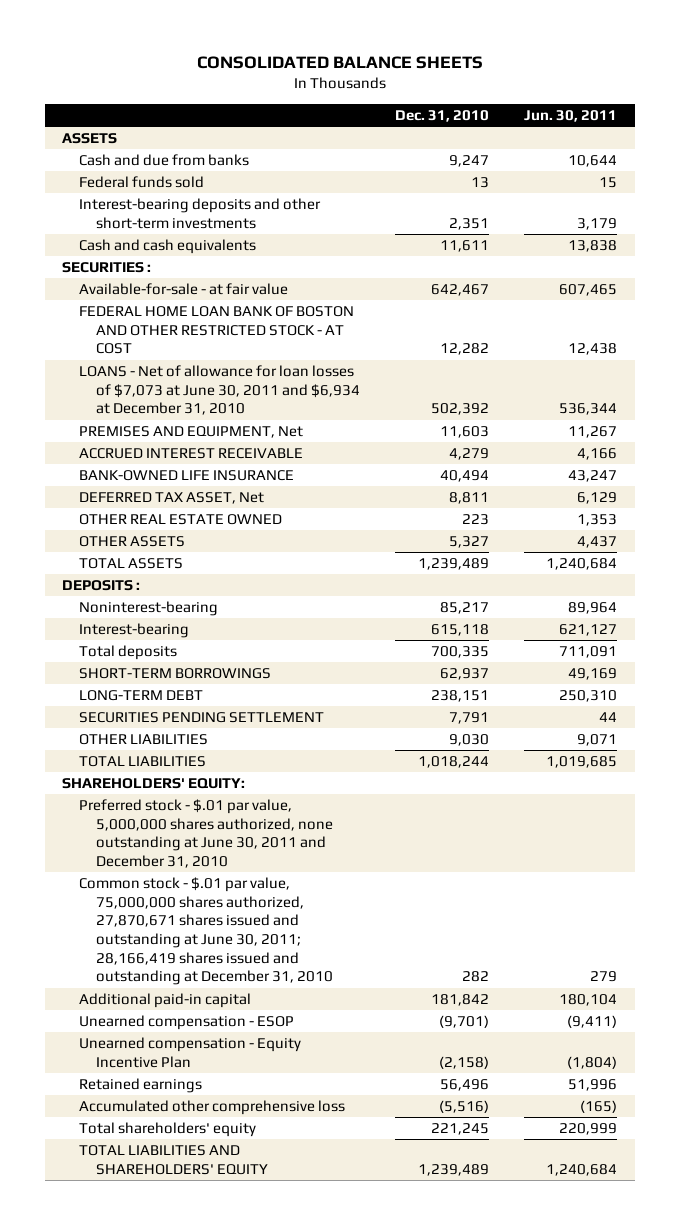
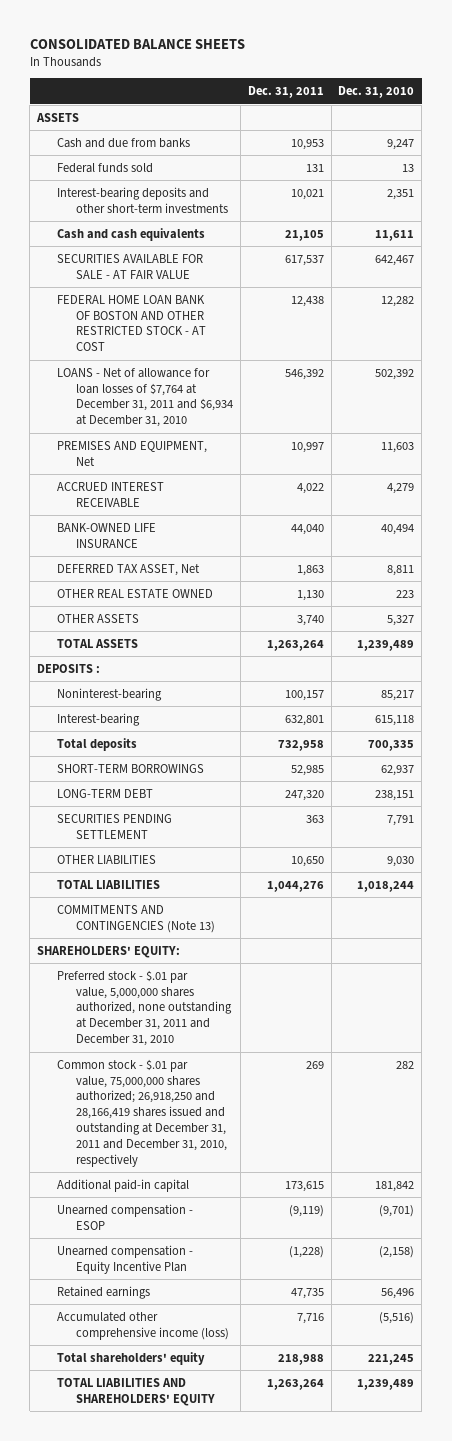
[524,109,618,122] Jun. 30, 2011 -> none
none -> [247,86,324,99] Dec. 31, 2011
[62,262,152,274] SECURITIES : -> none
[78,283,288,296] Available-for-sale - at fair value -> [56,253,203,279] SECURITIES AVAILABLE FOR SALE - AT FAIR VALUE
[78,365,360,416] LOANS - Net of allowance for loan losses of $7,073 at June 30, 2011 and $6,934 at December 31, 2010 -> [56,367,233,428] LOANS - Net of allowance for loan losses of $7,764 at December 31, 2011 and $6,934 at December 31, 2010
none -> [56,904,215,933] COMMITMENTS AND CONTINGENCIES (Note 13)
[78,799,333,869] Preferred stock - $.01 par value, 5,000,000 shares authorized, none outstanding at June 30, 2011 and December 31, 2010 -> [56,969,232,1047] Preferred stock - $.01 par value, 5,000,000 shares authorized, none outstanding at December 31, 2011 and December 31, 2010
[78,877,333,986] Common stock - $.01 par value, 75,000,000 shares authorized, 27,870,671 shares issued and outstanding at June 30, 2011; 28,166,419 shares issued and outstanding at December 31, 2010 -> [56,1058,227,1167] Common stock - $.01 par value, 75,000,000 shares authorized; 26,918,250 and 28,166,419 shares issued and outstanding at December 31, 2011 and December 31, 2010, respectively
[78,1100,345,1116] Accumulated other comprehensive loss -> [56,1311,229,1340] Accumulated other comprehensive income (loss)

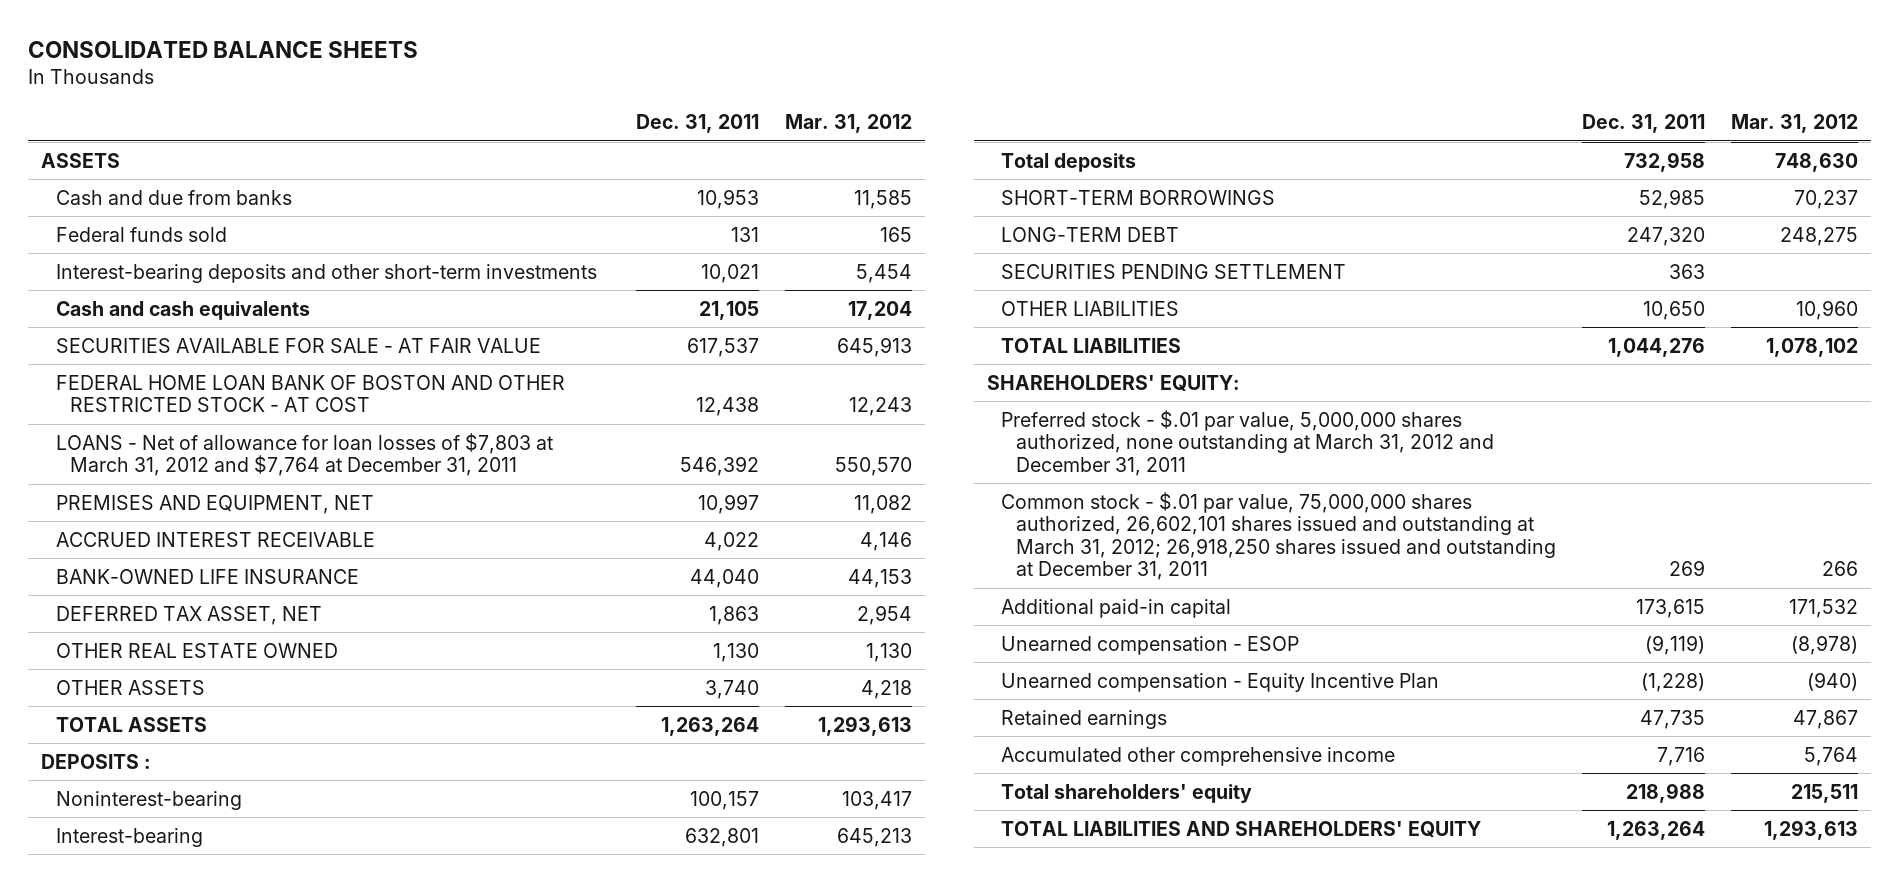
[338,86,415,99] Dec. 31, 2010 -> none
none -> [785,114,913,134] Mar. 31, 2012
[56,367,233,428] LOANS - Net of allowance for loan losses of $7,764 at December 31, 2011 and $6,934 at December 31, 2010 -> [55,432,553,477] LOANS - Net of allowance for loan losses of $7,803 at March 31, 2012 and $7,764 at December 31, 2011
[56,440,207,466] PREMISES AND EQUIPMENT, Net -> [55,494,374,514] PREMISES AND EQUIPMENT, NET
[56,563,200,576] DEFERRED TAX ASSET, Net -> [55,605,322,625] DEFERRED TAX ASSET, NET
[56,904,215,933] COMMITMENTS AND CONTINGENCIES (Note 13) -> none
[56,969,232,1047] Preferred stock - $.01 par value, 5,000,000 shares authorized, none outstanding at December 31, 2011 and December 31, 2010 -> [1001,409,1495,476] Preferred stock - $.01 par value, 5,000,000 shares authorized, none outstanding at March 31, 2012 and December 31, 2011
[56,1058,227,1167] Common stock - $.01 par value, 75,000,000 shares authorized; 26,918,250 and 28,166,419 shares issued and outstanding at December 31, 2011 and December 31, 2010, respectively -> [1001,491,1557,581] Common stock - $.01 par value, 75,000,000 shares authorized, 26,602,101 shares issued and outstanding at March 31, 2012; 26,918,250 shares issued and outstanding at December 31, 2011
[56,1311,229,1340] Accumulated other comprehensive income (loss) -> [1001,746,1396,766] Accumulated other comprehensive income

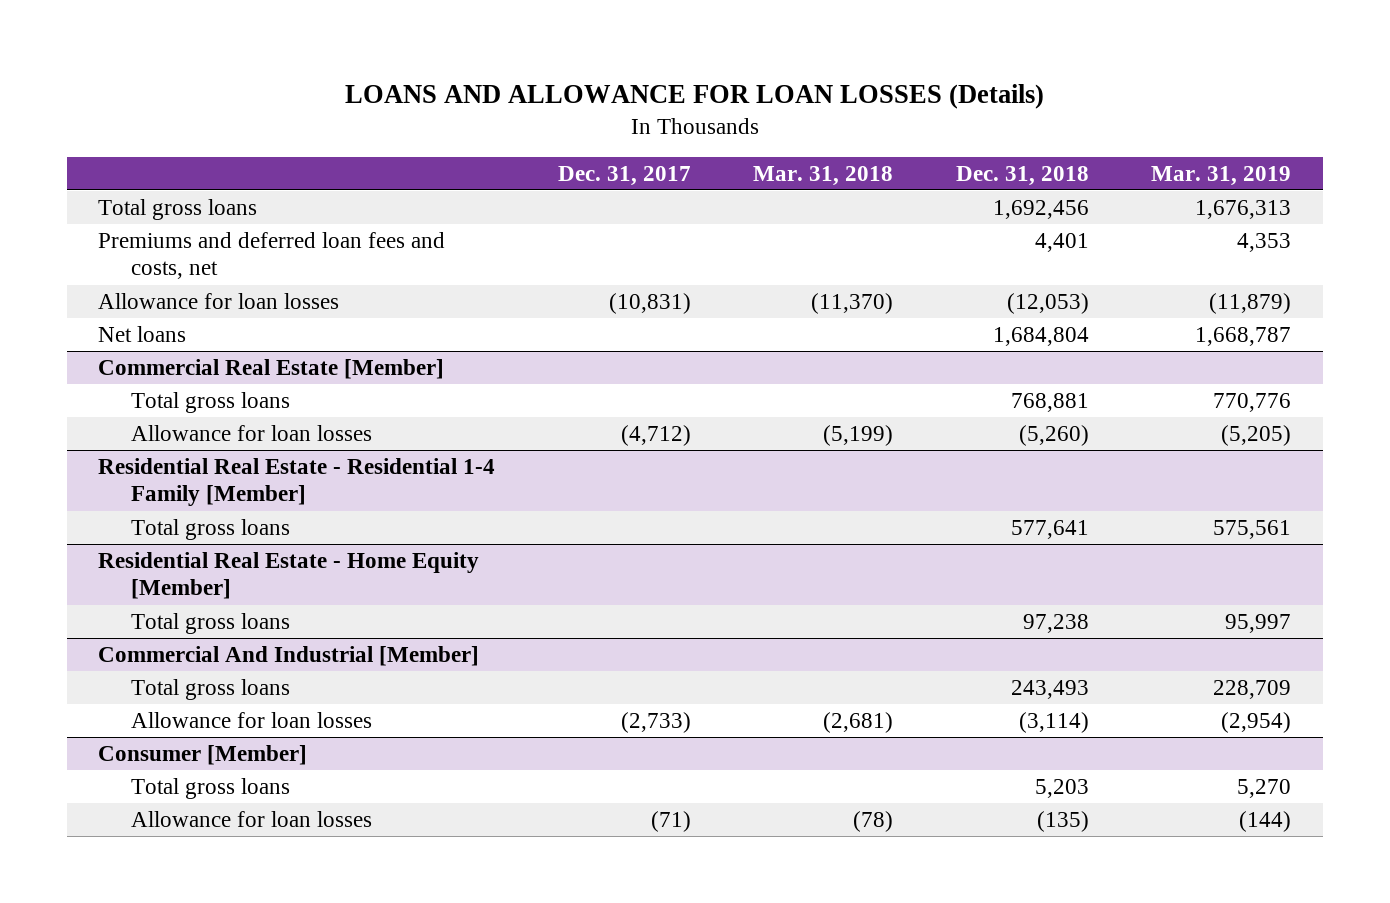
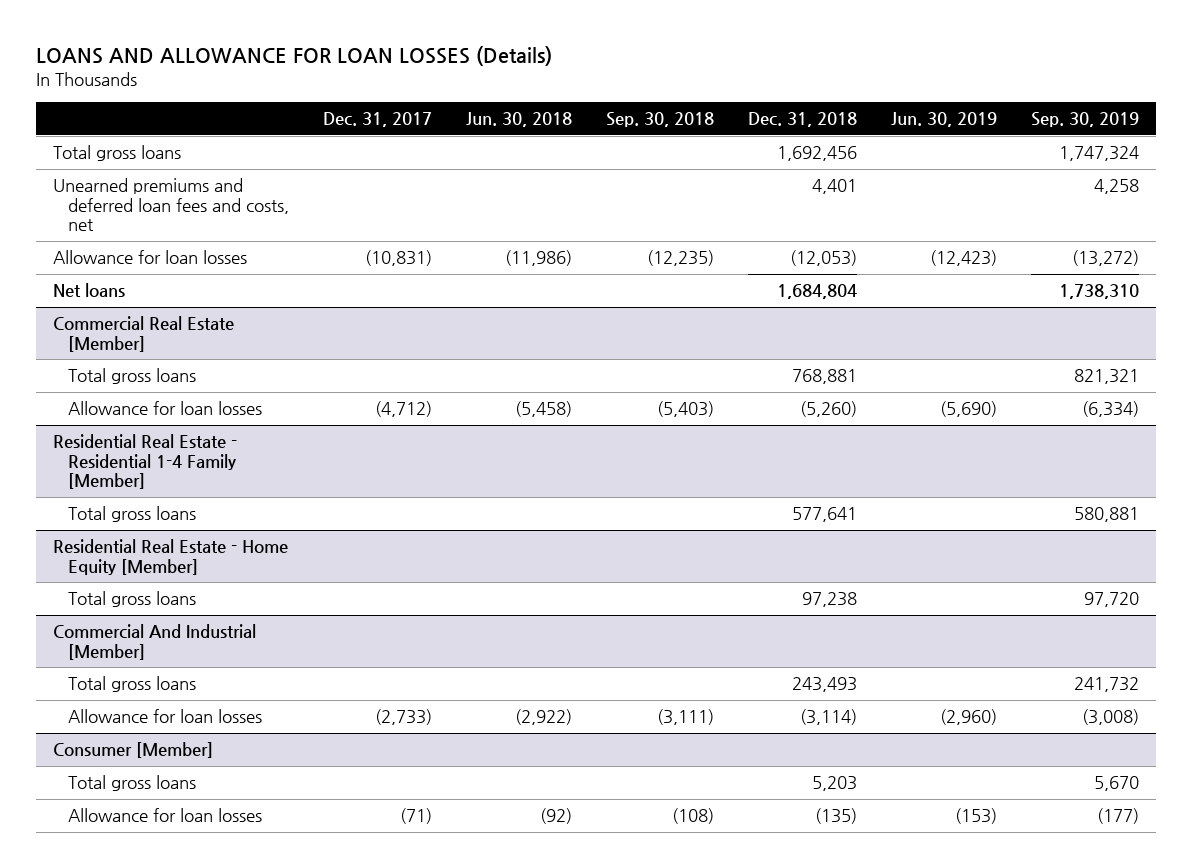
[753,165,894,186] Mar. 31, 2018 -> none
[1151,165,1292,186] Mar. 31, 2019 -> none
none -> [465,112,572,128] Jun. 30, 2018
none -> [605,112,714,128] Sep. 30, 2018
none -> [891,112,998,128] Jun. 30, 2019
none -> [1031,112,1140,128] Sep. 30, 2019
[98,232,446,280] Premiums and deferred loan fees and costs, net -> [53,178,289,232] Unearned premiums and deferred loan fees and costs, net

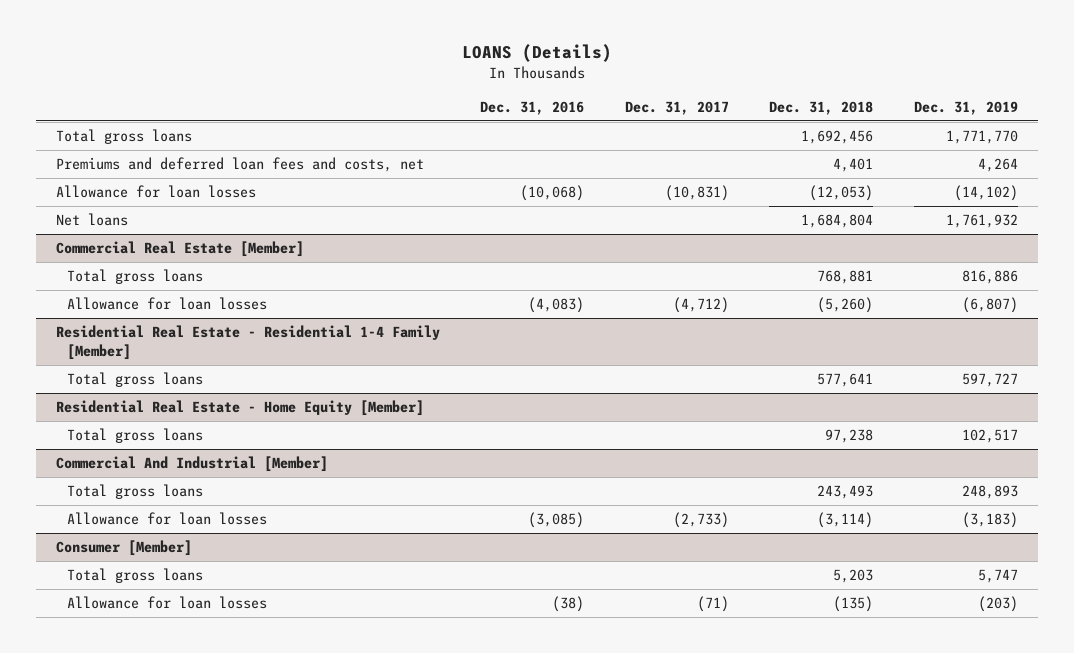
[36,46,553,67] LOANS AND ALLOWANCE FOR LOAN LOSSES (Details) -> [461,44,612,63] LOANS (Details)
[465,112,572,128] Jun. 30, 2018 -> none
[605,112,714,128] Sep. 30, 2018 -> none
[891,112,998,128] Jun. 30, 2019 -> none
[1031,112,1140,128] Sep. 30, 2019 -> none
none -> [480,101,585,116] Dec. 31, 2016
none -> [913,101,1018,116] Dec. 31, 2019
[53,178,289,232] Unearned premiums and deferred loan fees and costs, net -> [55,157,424,173] Premiums and deferred loan fees and costs, net

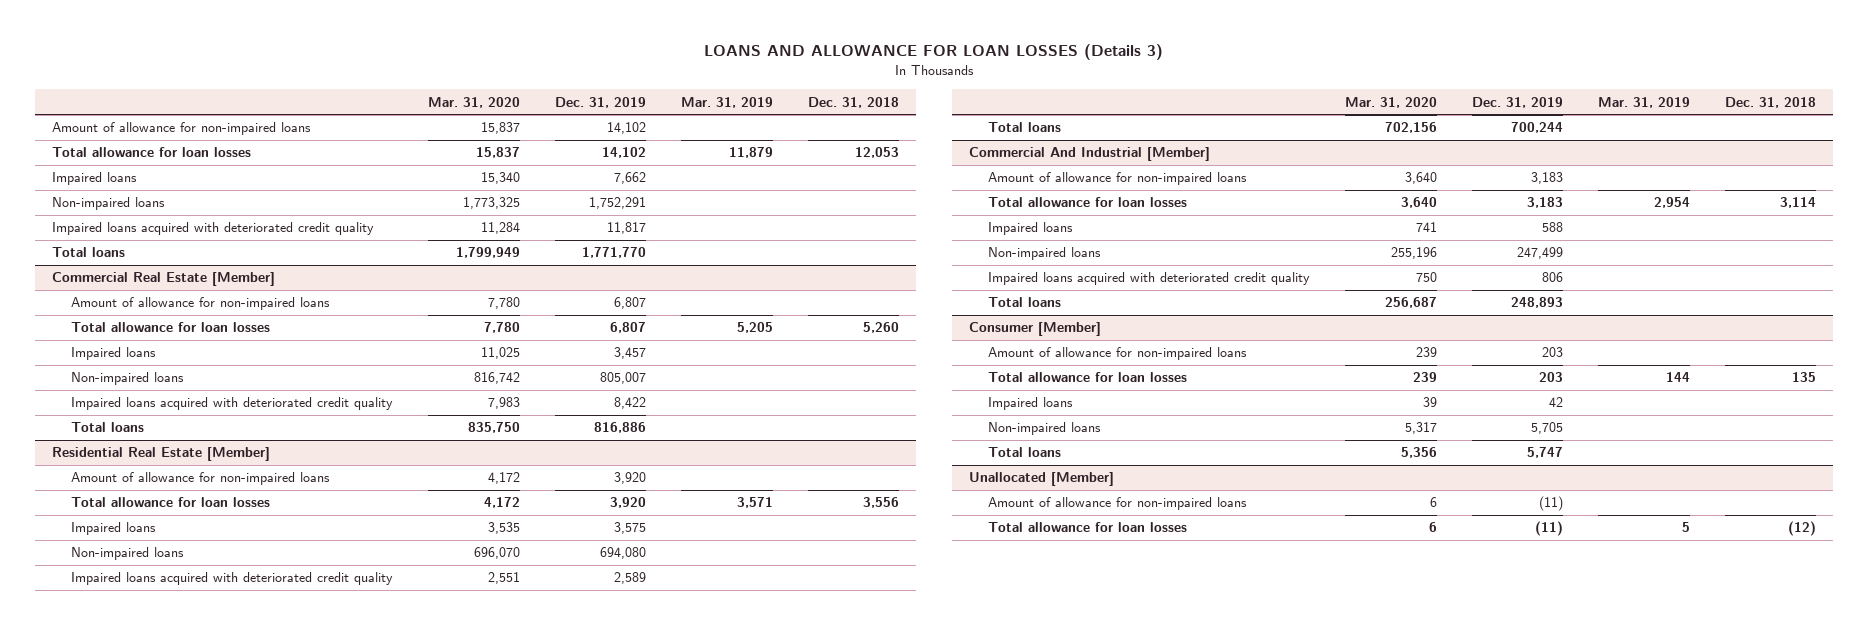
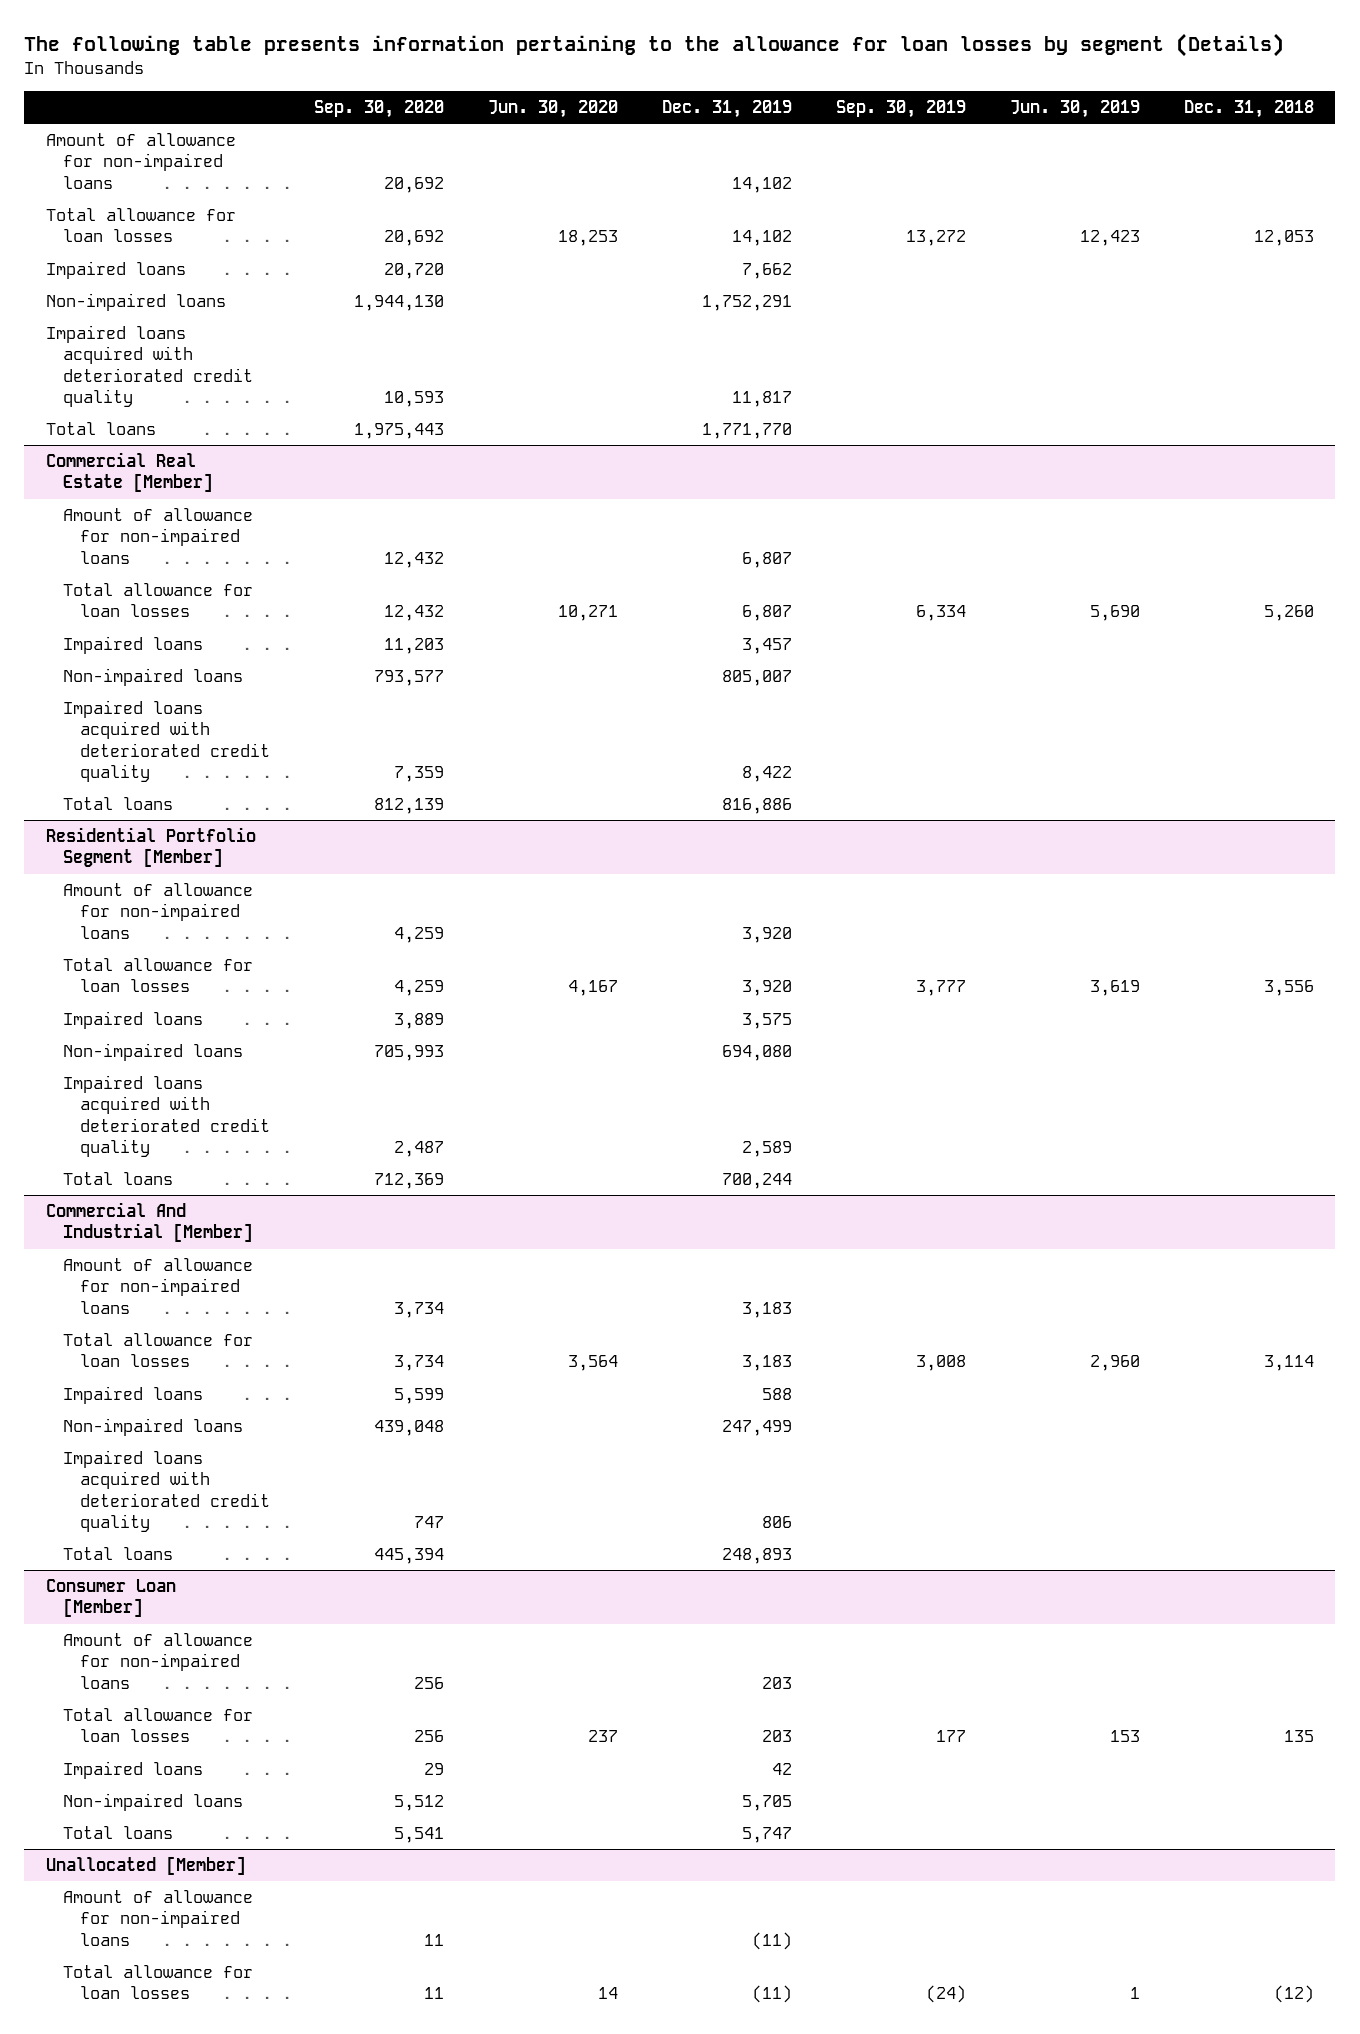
[704,44,1164,61] LOANS AND ALLOWANCE FOR LOAN LOSSES (Details 3) -> [24,32,1285,57] The following table presents information pertaining to the allowance for loan losses by segment (Details)
[427,96,520,108] Mar. 31, 2020 -> none
[680,96,773,108] Mar. 31, 2019 -> none
none -> [314,100,445,119] Sep. 30, 2020
none -> [488,100,619,119] Jun. 30, 2020
none -> [835,100,966,119] Sep. 30, 2019
none -> [1009,100,1140,119] Jun. 30, 2019
[52,447,271,462] Residential Real Estate [Member] -> [46,827,257,868] Residential Portfolio Segment [Member]
[969,322,1102,337] Consumer [Member] -> [46,1579,177,1618] Consumer Loan [Member]

